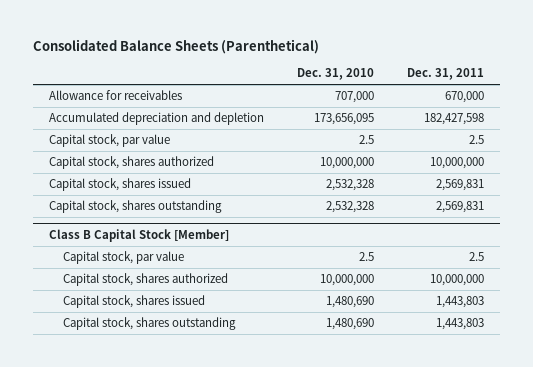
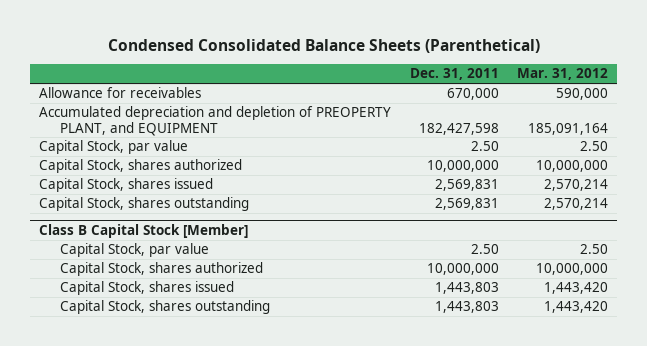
[33,38,320,54] Consolidated Balance Sheets (Parenthetical) -> [107,38,540,53] Condensed Consolidated Balance Sheets (Parenthetical)
[297,68,375,81] Dec. 31, 2010 -> none
none -> [516,68,608,81] Mar. 31, 2012
[49,112,265,126] Accumulated depreciation and depletion -> [39,106,392,136] Accumulated depreciation and depletion of PREOPERTY PLANT, and EQUIPMENT
[49,134,171,148] Capital stock, par value -> [39,140,189,155] Capital Stock, par value
[468,135,484,145] 2.5 -> [470,141,499,152] 2.50
[49,156,215,170] Capital stock, shares authorized -> [39,159,243,174] Capital Stock, shares authorized
[49,178,192,192] Capital stock, shares issued -> [39,178,214,193] Capital Stock, shares issued
[49,200,223,214] Capital stock, shares outstanding -> [39,197,250,212] Capital Stock, shares outstanding
[62,251,184,265] Capital stock, par value -> [59,243,209,258] Capital Stock, par value
[468,252,484,262] 2.5 -> [470,244,499,255] 2.50
[62,273,228,287] Capital stock, shares authorized -> [59,262,263,277] Capital Stock, shares authorized
[62,295,205,309] Capital stock, shares issued -> [59,281,234,296] Capital Stock, shares issued
[62,317,236,331] Capital stock, shares outstanding -> [59,300,270,315] Capital Stock, shares outstanding

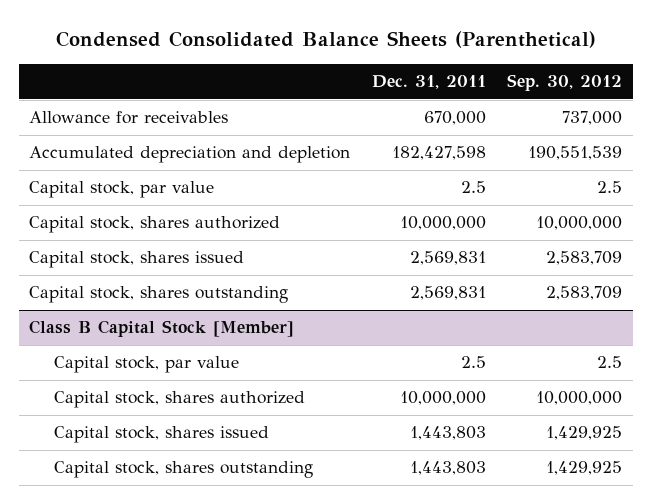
[516,68,608,81] Mar. 31, 2012 -> none
none -> [507,74,623,92] Sep. 30, 2012
[39,106,392,136] Accumulated depreciation and depletion of PREOPERTY PLANT, and EQUIPMENT -> [29,146,351,164] Accumulated depreciation and depletion
[39,140,189,155] Capital Stock, par value -> [29,181,215,199] Capital stock, par value
[470,141,499,152] 2.50 -> [460,181,486,194] 2.5
[39,159,243,174] Capital Stock, shares authorized -> [29,216,281,234] Capital stock, shares authorized
[39,178,214,193] Capital Stock, shares issued -> [29,251,245,269] Capital stock, shares issued
[39,197,250,212] Capital Stock, shares outstanding -> [29,286,289,304] Capital stock, shares outstanding
[59,243,209,258] Capital Stock, par value -> [53,356,239,374] Capital stock, par value
[470,244,499,255] 2.50 -> [460,356,486,369] 2.5
[59,262,263,277] Capital Stock, shares authorized -> [53,391,305,409] Capital stock, shares authorized
[59,281,234,296] Capital Stock, shares issued -> [53,426,269,444] Capital stock, shares issued
[59,300,270,315] Capital Stock, shares outstanding -> [53,461,313,479] Capital stock, shares outstanding

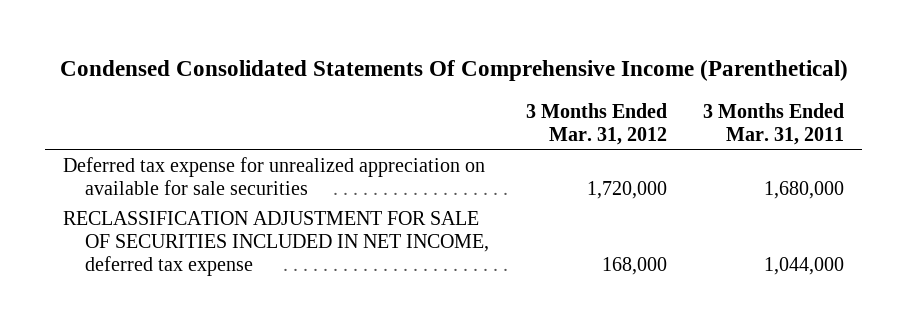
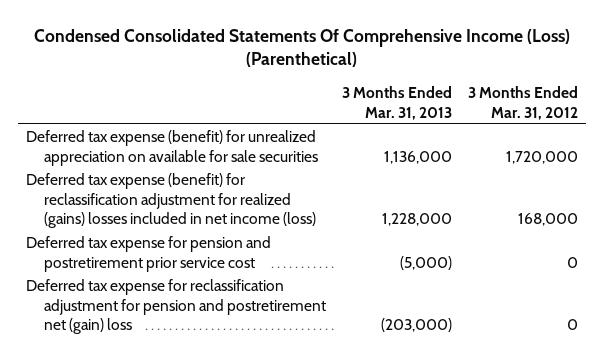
[59,59,848,81] Condensed Consolidated Statements Of Comprehensive Income (Parenthetical) -> [34,28,571,68] Condensed Consolidated Statements Of Comprehensive Income (Loss) (Parenthetical)
[703,102,845,145] 3 Months Ended Mar. 31, 2011 -> none
none -> [342,85,453,120] 3 Months Ended Mar. 31, 2013
[63,156,486,195] Deferred tax expense for unrealized appreciation on available for sale securities -> [25,130,318,166] Deferred tax expense (benefit) for unrealized appreciation on available for sale securities
[63,210,490,277] RECLASSIFICATION ADJUSTMENT FOR SALE OF SECURITIES INCLUDED IN NET INCOME, deferred tax expense -> [25,173,316,229] Deferred tax expense (benefit) for reclassification adjustment for realized (gains) losses included in net income (loss)
none -> [25,236,271,272] Deferred tax expense for pension and postretirement prior service cost
none -> [25,279,326,335] Deferred tax expense for reclassification adjustment for pension and postretirement net (gain) loss

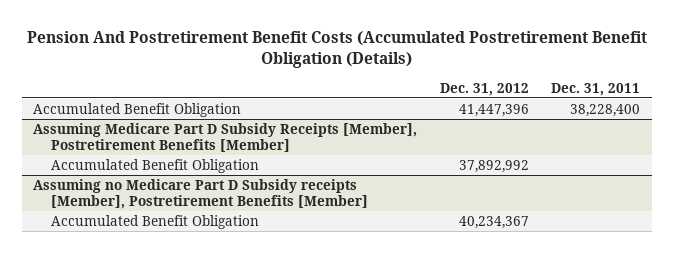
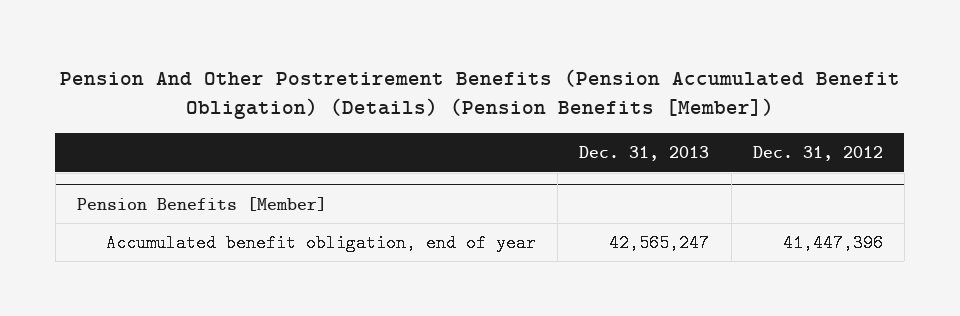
[26,31,647,69] Pension And Postretirement Benefit Costs (Accumulated Postretirement Benefit Obligation (Details) -> [59,68,900,120] Pension And Other Postretirement Benefits (Pension Accumulated Benefit Obligation) (Details) (Pension Benefits [Member])
[551,82,641,96] Dec. 31, 2011 -> none
none -> [579,146,710,162] Dec. 31, 2013
[33,122,418,152] Assuming Medicare Part D Subsidy Receipts [Member], Postretirement Benefits [Member] -> none
[51,158,260,173] Accumulated Benefit Obligation -> none
[33,178,369,209] Assuming no Medicare Part D Subsidy receipts [Member], Postretirement Benefits [Member] -> none
[51,214,260,229] Accumulated Benefit Obligation -> none
none -> [76,196,327,211] Pension Benefits [Member]
[33,102,242,117] Accumulated Benefit Obligation -> [106,233,537,252] Accumulated benefit obligation, end of year

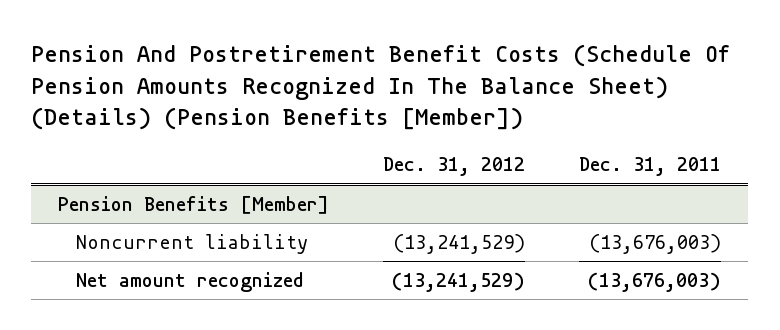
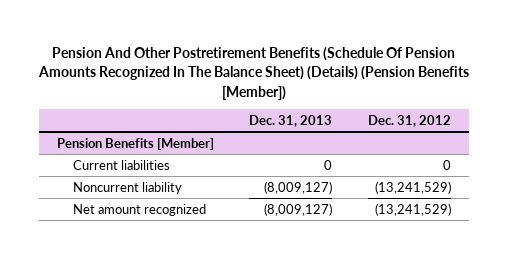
[31,44,731,131] Pension And Postretirement Benefit Costs (Schedule Of Pension Amounts Recognized In The Balance Sheet) (Details) (Pension Benefits [Member]) -> [37,47,469,100] Pension And Other Postretirement Benefits (Schedule Of Pension Amounts Recognized In The Balance Sheet) (Details) (Pension Benefits [Member])
[579,157,722,177] Dec. 31, 2011 -> none
none -> [249,114,333,127] Dec. 31, 2013
none -> [72,159,170,170] Current liabilities

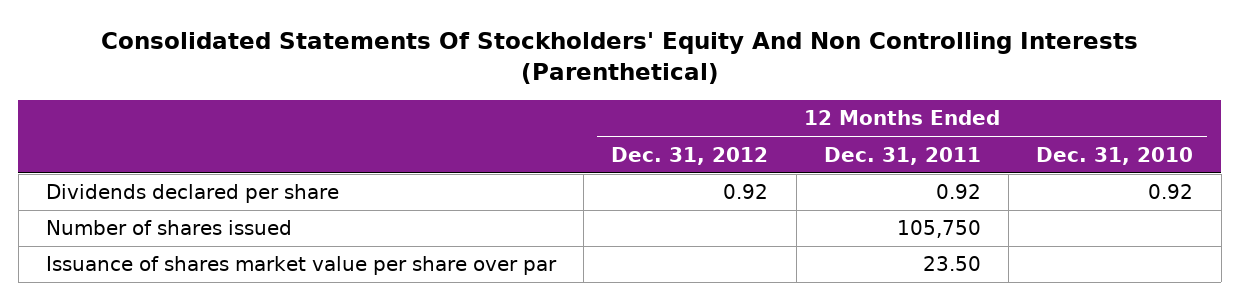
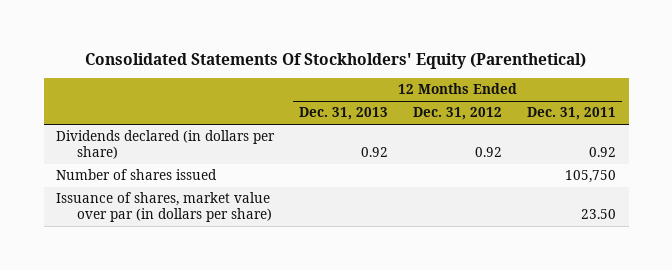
[100,32,1138,84] Consolidated Statements Of Stockholders' Equity And Non Controlling Interests (Parenthetical) -> [85,52,587,69] Consolidated Statements Of Stockholders' Equity (Parenthetical)
[1036,146,1194,165] Dec. 31, 2010 -> none
none -> [299,107,389,121] Dec. 31, 2013
[45,184,339,204] Dividends declared per share -> [56,130,276,160] Dividends declared (in dollars per share)
[45,256,557,276] Issuance of shares market value per share over par -> [56,192,273,223] Issuance of shares, market value over par (in dollars per share)

